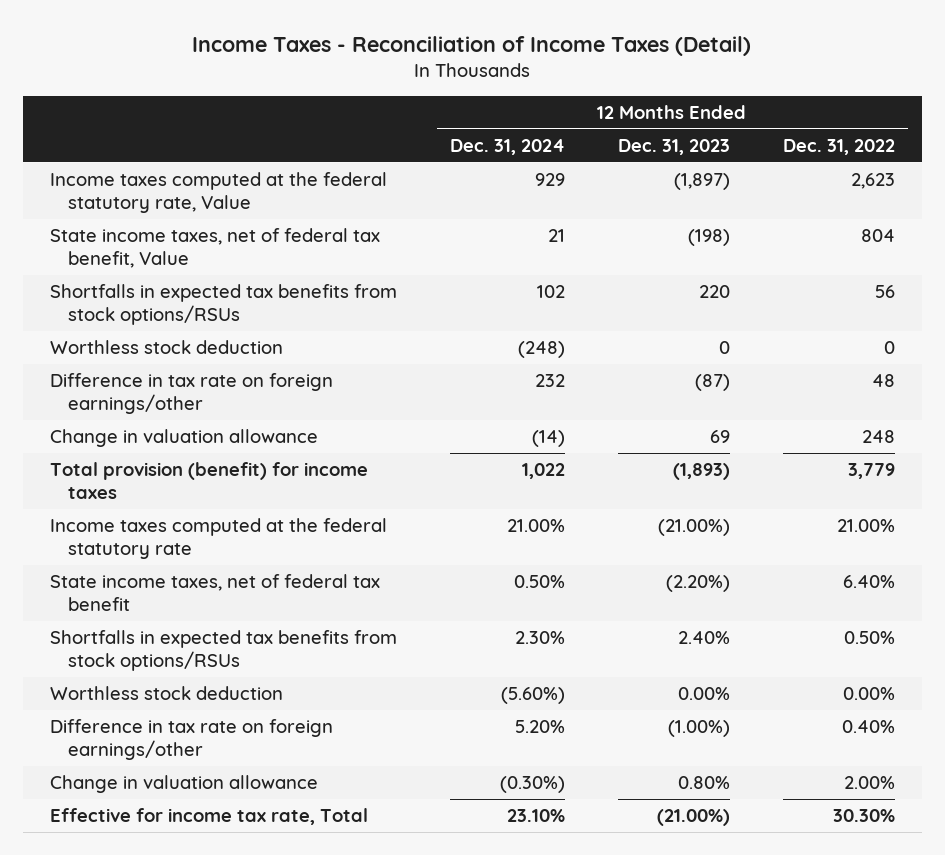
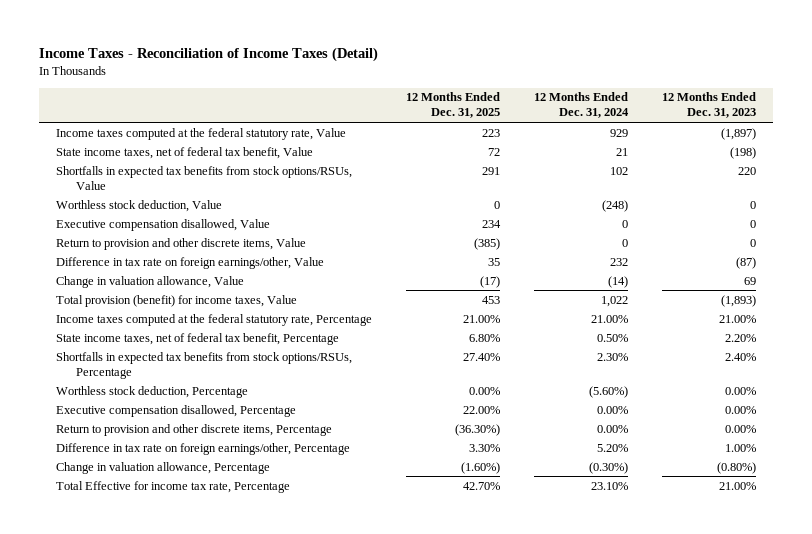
[783,138,896,155] Dec. 31, 2022 -> none
none -> [406,92,501,119] 12 Months Ended Dec. 31, 2025
[49,284,397,325] Shortfalls in expected tax benefits from stock options/RSUs -> [56,165,353,190] Shortfalls in expected tax benefits from stock options/RSUs, Value
[49,340,283,355] Worthless stock deduction -> [56,199,223,212] Worthless stock deduction, Value
none -> [56,218,271,231] Executive compensation disallowed, Value
none -> [56,237,307,250] Return to provision and other discrete items, Value
[49,373,333,414] Difference in tax rate on foreign earnings/other -> [56,256,325,269] Difference in tax rate on foreign earnings/other, Value
[49,429,318,448] Change in valuation allowance -> [56,275,245,288] Change in valuation allowance, Value
[49,462,368,499] Total provision (benefit) for income taxes -> [56,294,298,307] Total provision (benefit) for income taxes, Value
[49,518,387,559] Income taxes computed at the federal statutory rate -> [56,313,373,326] Income taxes computed at the federal statutory rate, Percentage
[657,519,730,537] (21.00%) -> [718,314,756,323] 21.00%
[49,574,380,611] State income taxes, net of federal tax benefit -> [56,332,340,345] State income taxes, net of federal tax benefit, Percentage
[665,575,730,593] (2.20%) -> [724,333,756,342] 2.20%
[49,630,397,671] Shortfalls in expected tax benefits from stock options/RSUs -> [56,351,353,379] Shortfalls in expected tax benefits from stock options/RSUs, Percentage
[49,686,283,701] Worthless stock deduction -> [56,385,249,398] Worthless stock deduction, Percentage
none -> [56,404,297,417] Executive compensation disallowed, Percentage
none -> [56,423,333,436] Return to provision and other discrete items, Percentage
[49,719,333,760] Difference in tax rate on foreign earnings/other -> [56,442,351,455] Difference in tax rate on foreign earnings/other, Percentage
[667,720,730,738] (1.00%) -> [724,443,756,452] 1.00%
[49,775,318,794] Change in valuation allowance -> [56,461,271,474] Change in valuation allowance, Percentage
[677,776,730,790] 0.80% -> [716,461,756,474] (0.80%)
[49,808,368,826] Effective for income tax rate, Total -> [56,480,291,493] Total Effective for income tax rate, Percentage
[656,809,730,827] (21.00%) -> [718,481,756,490] 21.00%

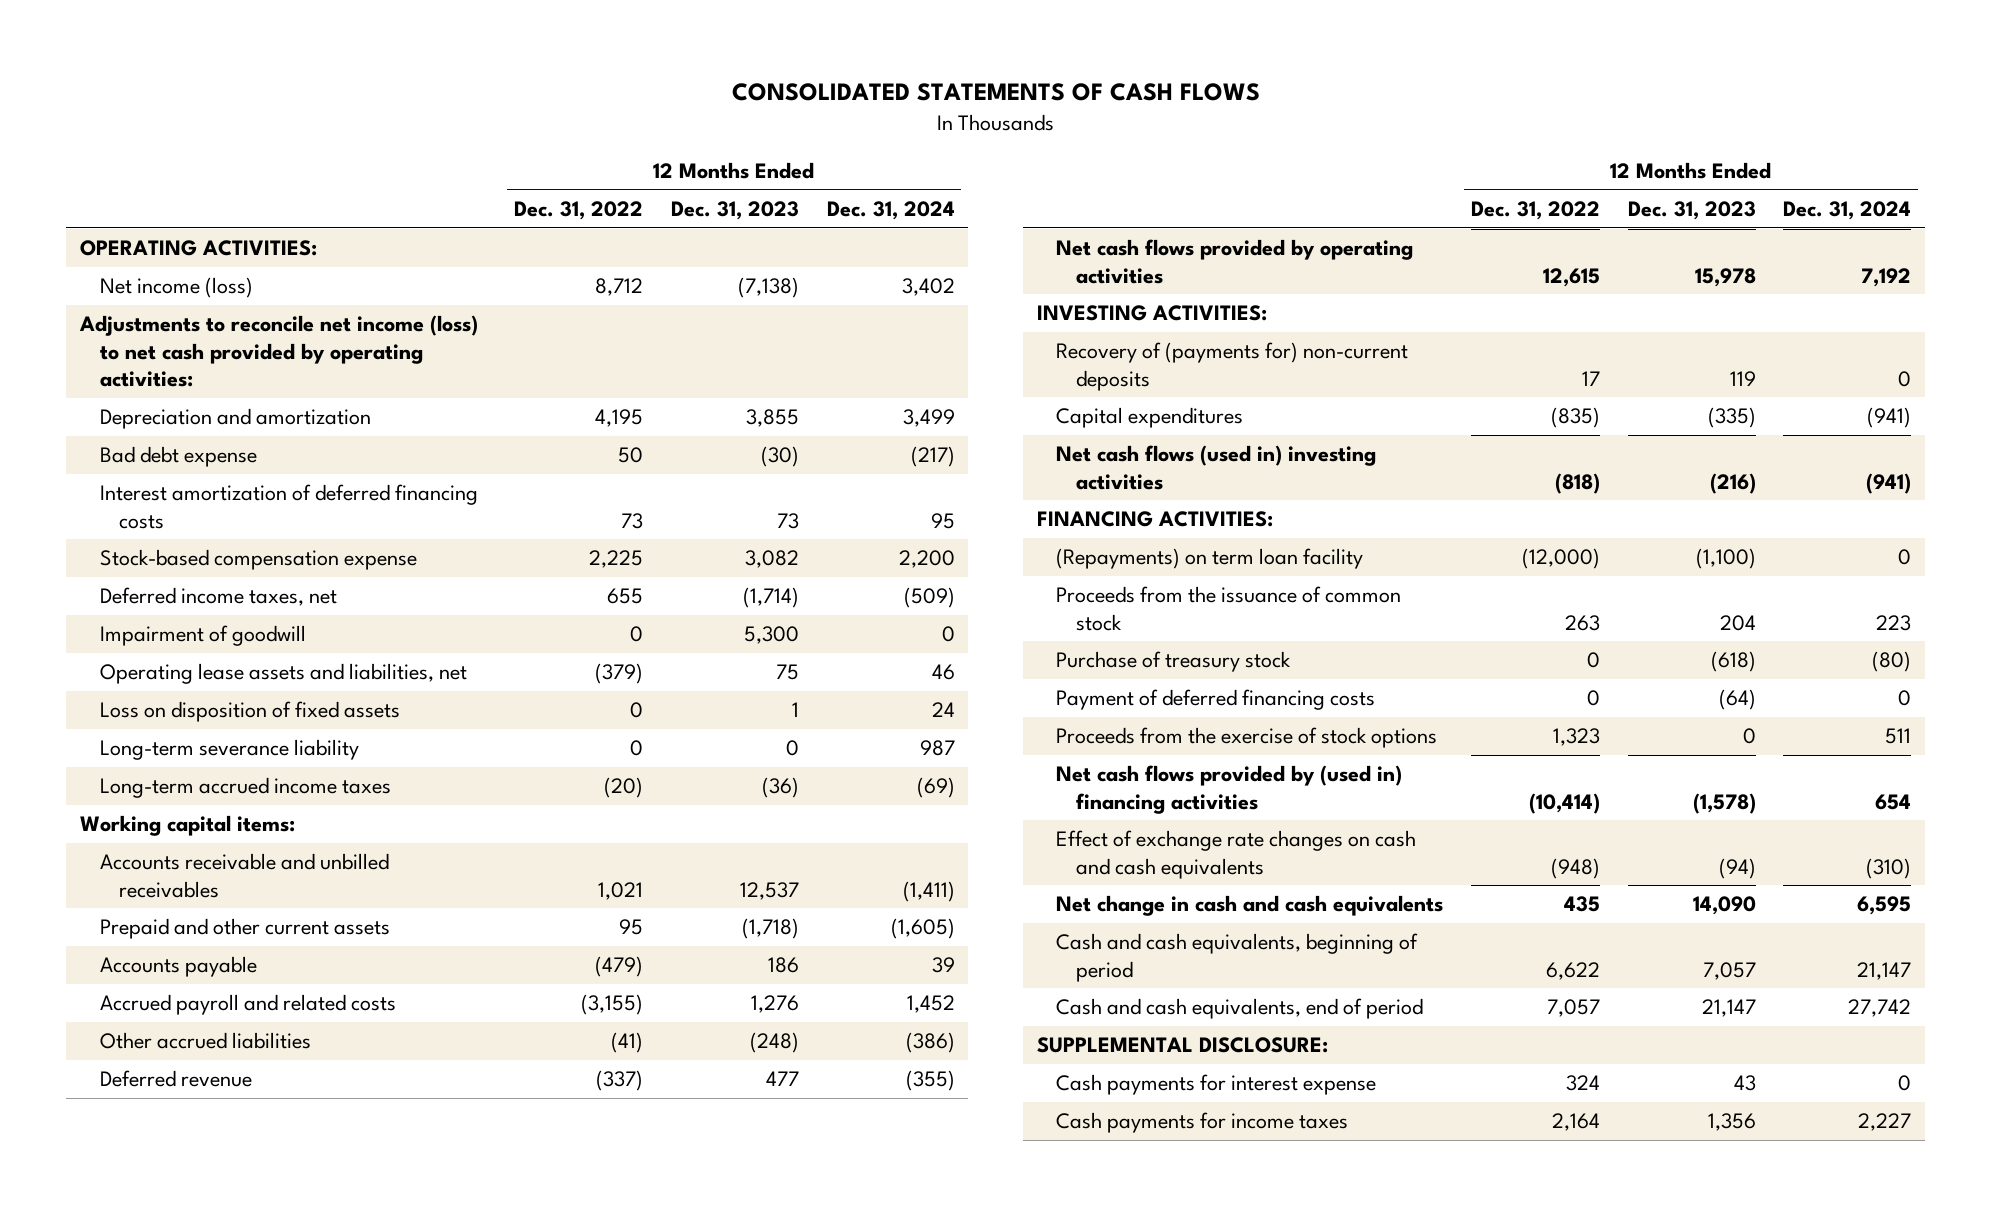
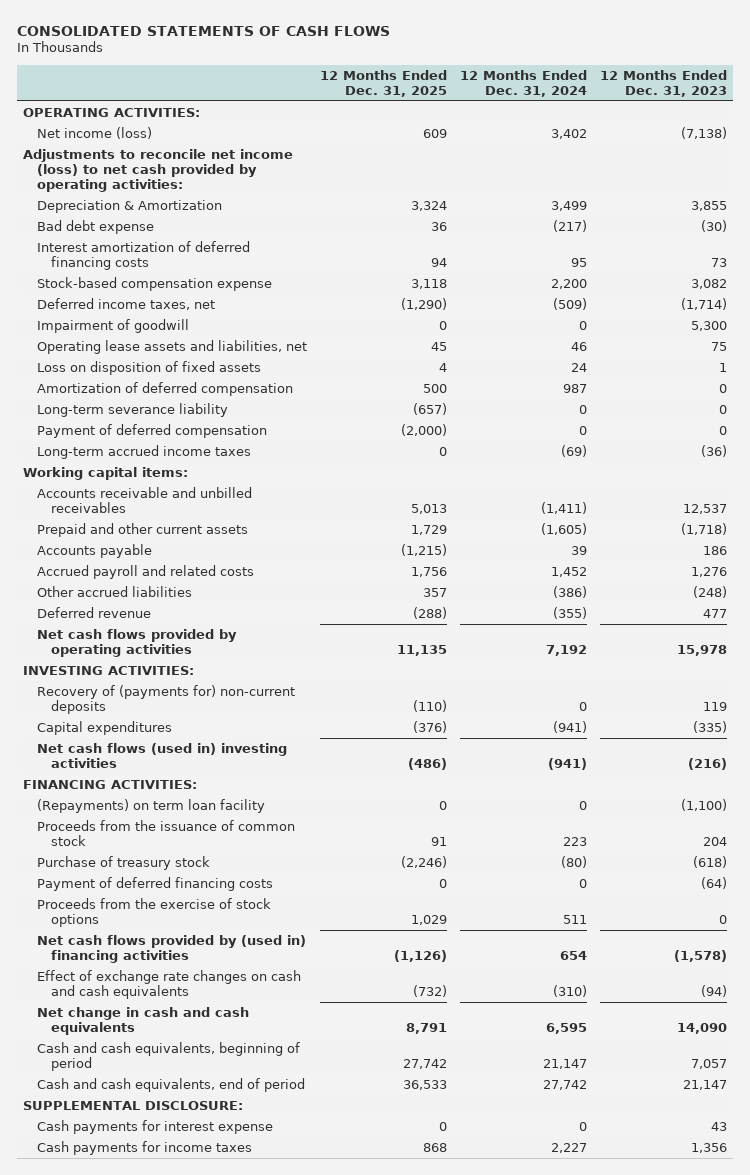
[514,200,644,220] Dec. 31, 2022 -> none
none -> [319,69,447,97] 12 Months Ended Dec. 31, 2025
[99,408,371,430] Depreciation and amortization -> [37,200,223,214] Depreciation & Amortization
none -> [37,382,294,397] Amortization of deferred compensation
[919,740,955,757] 987 -> [578,405,587,415] 0
none -> [37,424,268,439] Payment of deferred compensation

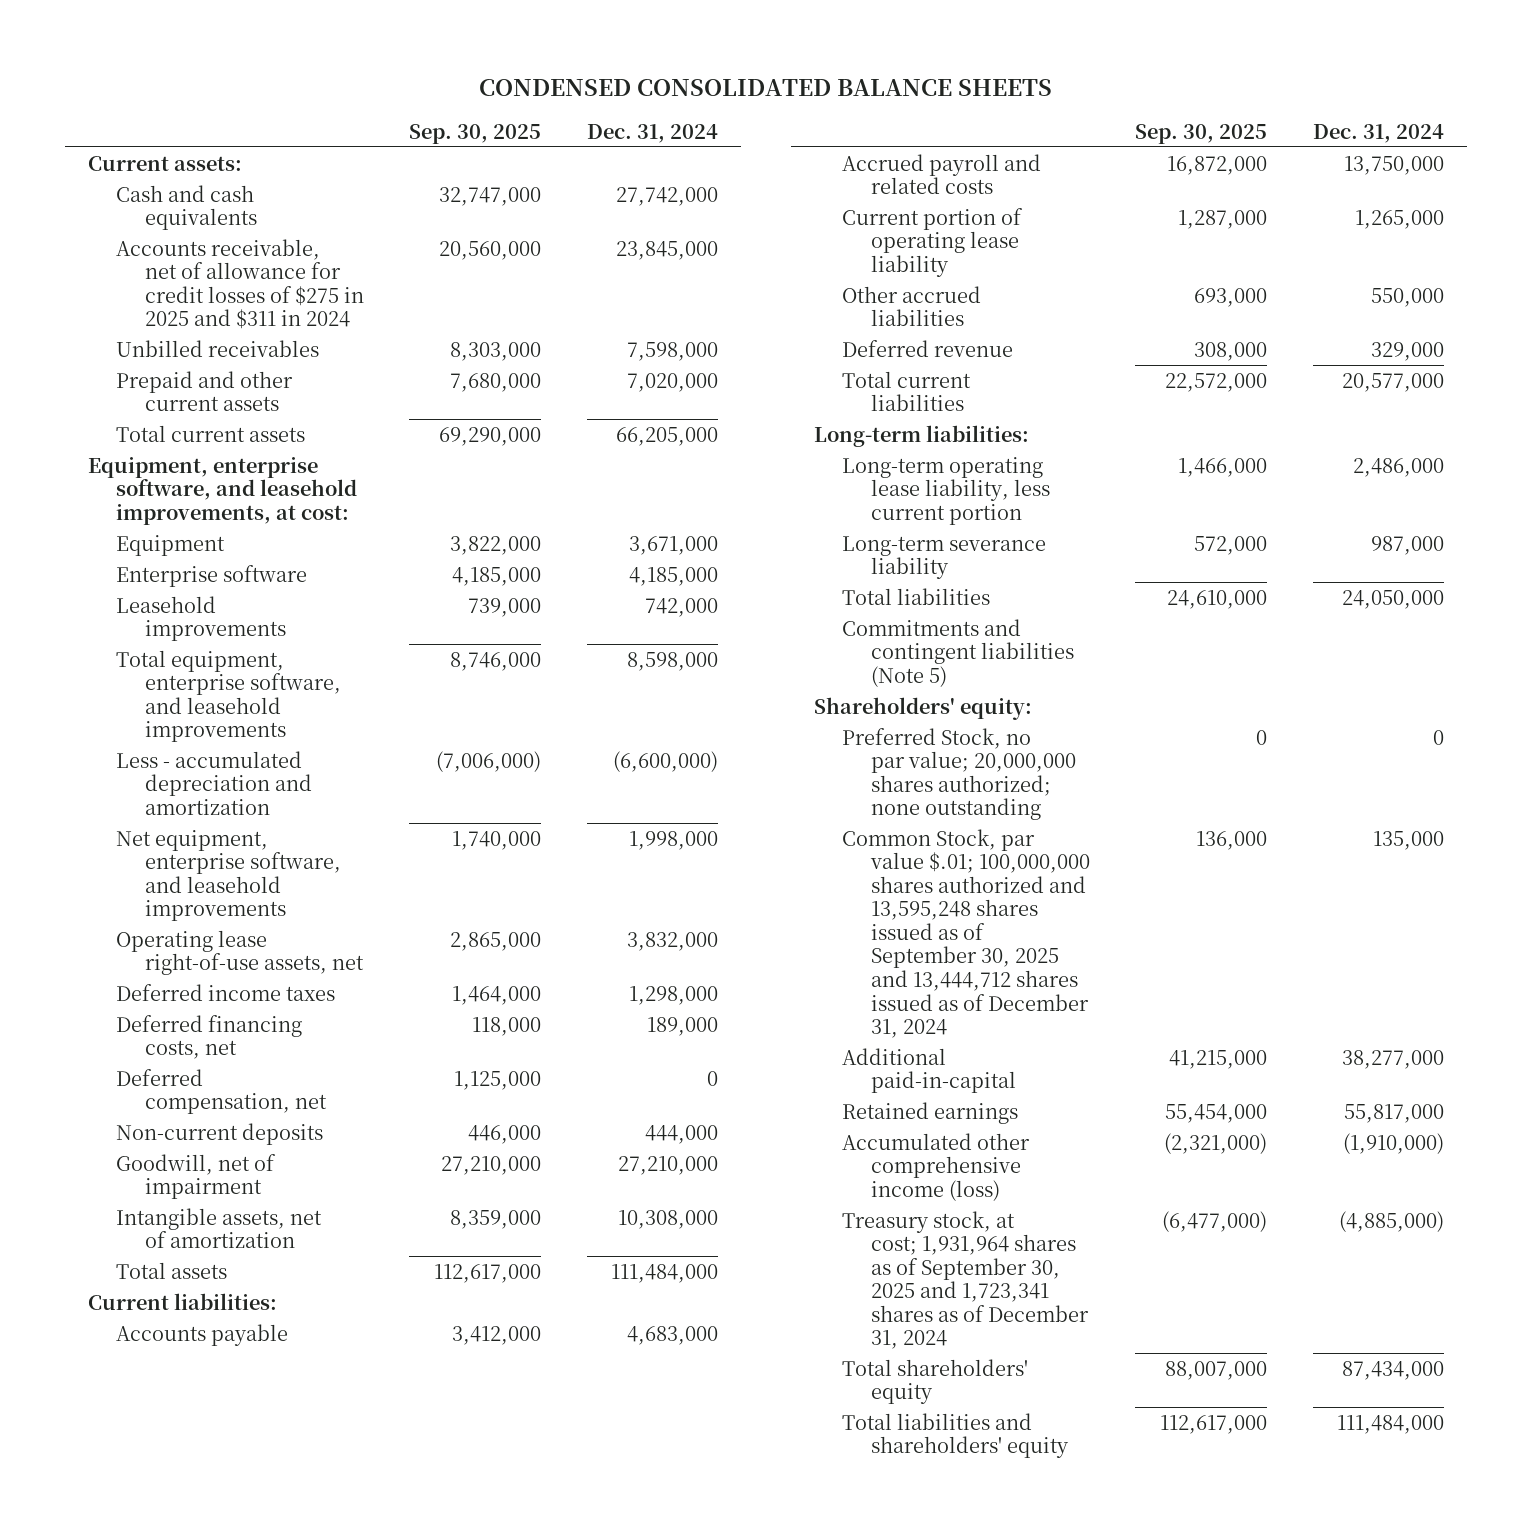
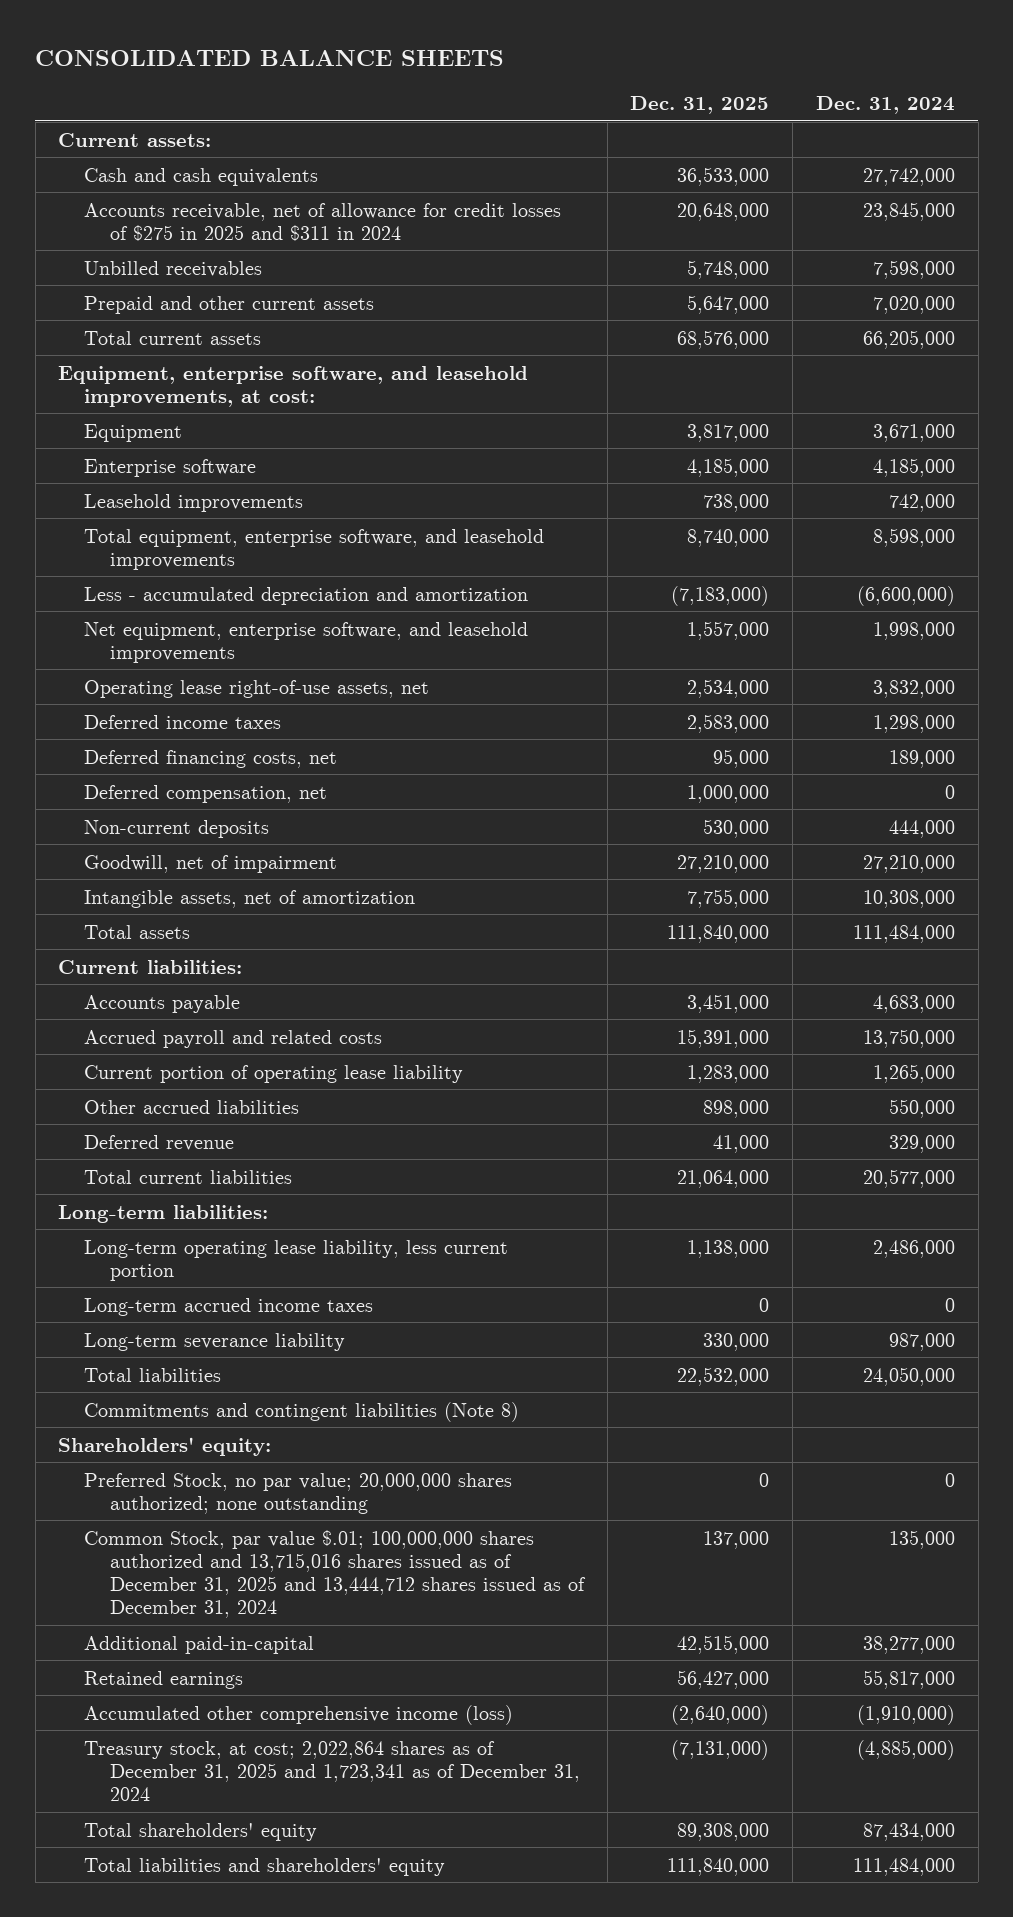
[478,79,1052,97] CONDENSED CONSOLIDATED BALANCE SHEETS -> [35,49,505,66] CONSOLIDATED BALANCE SHEETS
[409,123,542,144] Sep. 30, 2025 -> none
none -> [630,96,770,115] Dec. 31, 2025
none -> [84,1297,374,1316] Long-term accrued income taxes
[842,618,1074,687] Commitments and contingent liabilities (Note 5) -> [84,1401,520,1422] Commitments and contingent liabilities (Note 8)
[842,828,1090,1039] Common Stock, par value $.01; 100,000,000 shares authorized and 13,595,248 shares issued as of September 30, 2025 and 13,444,712 shares issued as of December 31, 2024 -> [84,1529,586,1618] Common Stock, par value $.01; 100,000,000 shares authorized and 13,715,016 shares issued as of December 31, 2025 and 13,444,712 shares issued as of December 31, 2024
[842,1210,1089,1350] Treasury stock, at cost; 1,931,964 shares as of September 30, 2025 and 1,723,341 shares as of December 31, 2024 -> [84,1740,580,1801] Treasury stock, at cost; 2,022,864 shares as of December 31, 2025 and 1,723,341 as of December 31, 2024

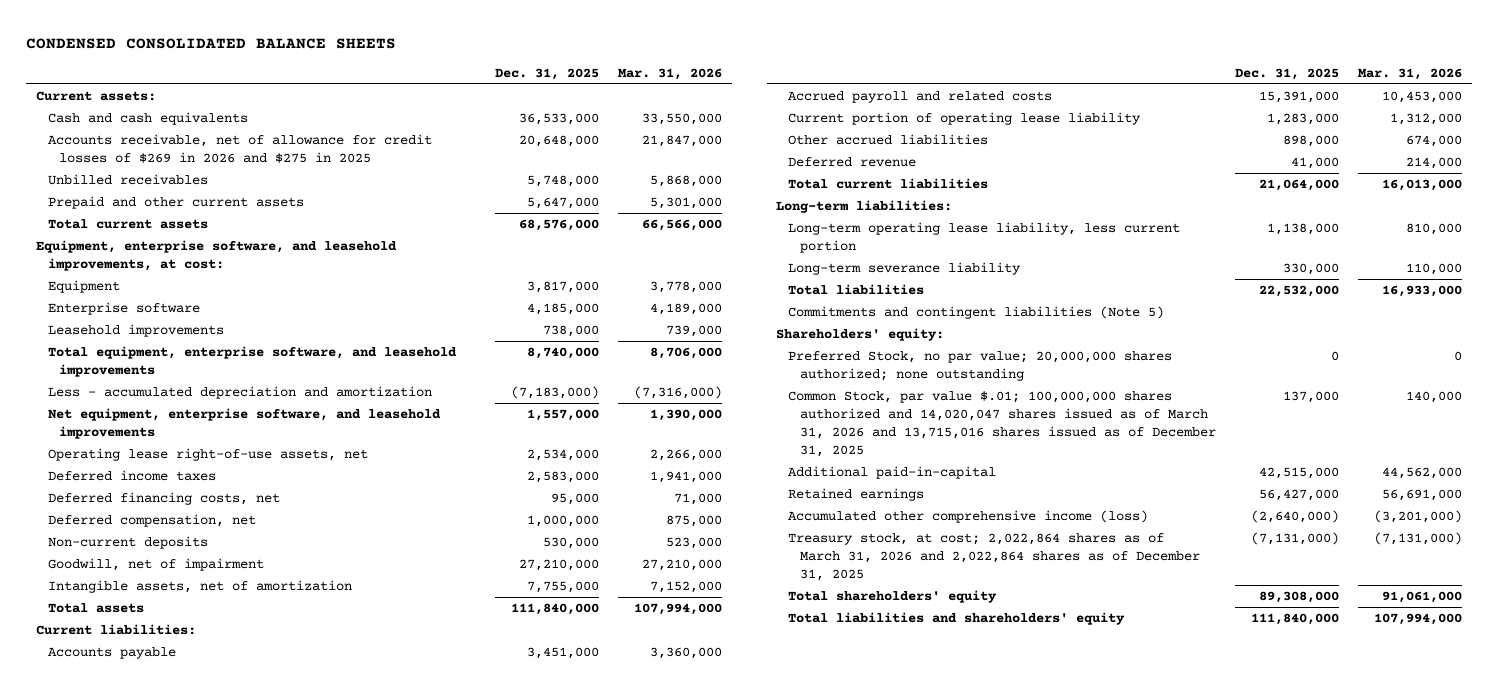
[35,49,505,66] CONSOLIDATED BALANCE SHEETS -> [26,38,397,50] CONDENSED CONSOLIDATED BALANCE SHEETS
[815,96,955,115] Dec. 31, 2024 -> none
none -> [618,67,723,80] Mar. 31, 2026
[84,202,562,241] Accounts receivable, net of allowance for credit losses of $275 in 2025 and $311 in 2024 -> [47,133,432,164] Accounts receivable, net of allowance for credit losses of $269 in 2026 and $275 in 2025
[84,1297,374,1316] Long-term accrued income taxes -> none
[84,1401,520,1422] Commitments and contingent liabilities (Note 8) -> [787,305,1164,319] Commitments and contingent liabilities (Note 5)
[84,1529,586,1618] Common Stock, par value $.01; 100,000,000 shares authorized and 13,715,016 shares issued as of December 31, 2025 and 13,444,712 shares issued as of December 31, 2024 -> [787,390,1216,458] Common Stock, par value $.01; 100,000,000 shares authorized and 14,020,047 shares issued as of March 31, 2026 and 13,715,016 shares issued as of December 31, 2025
[84,1740,580,1801] Treasury stock, at cost; 2,022,864 shares as of December 31, 2025 and 1,723,341 as of December 31, 2024 -> [787,532,1200,582] Treasury stock, at cost; 2,022,864 shares as of March 31, 2026 and 2,022,864 shares as of December 31, 2025

